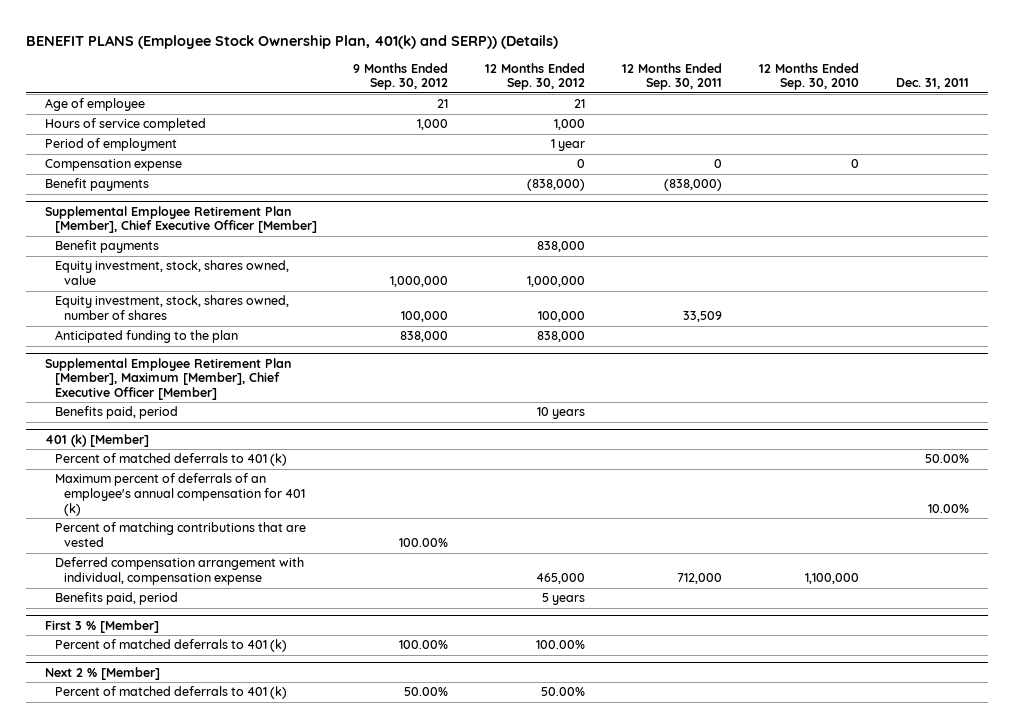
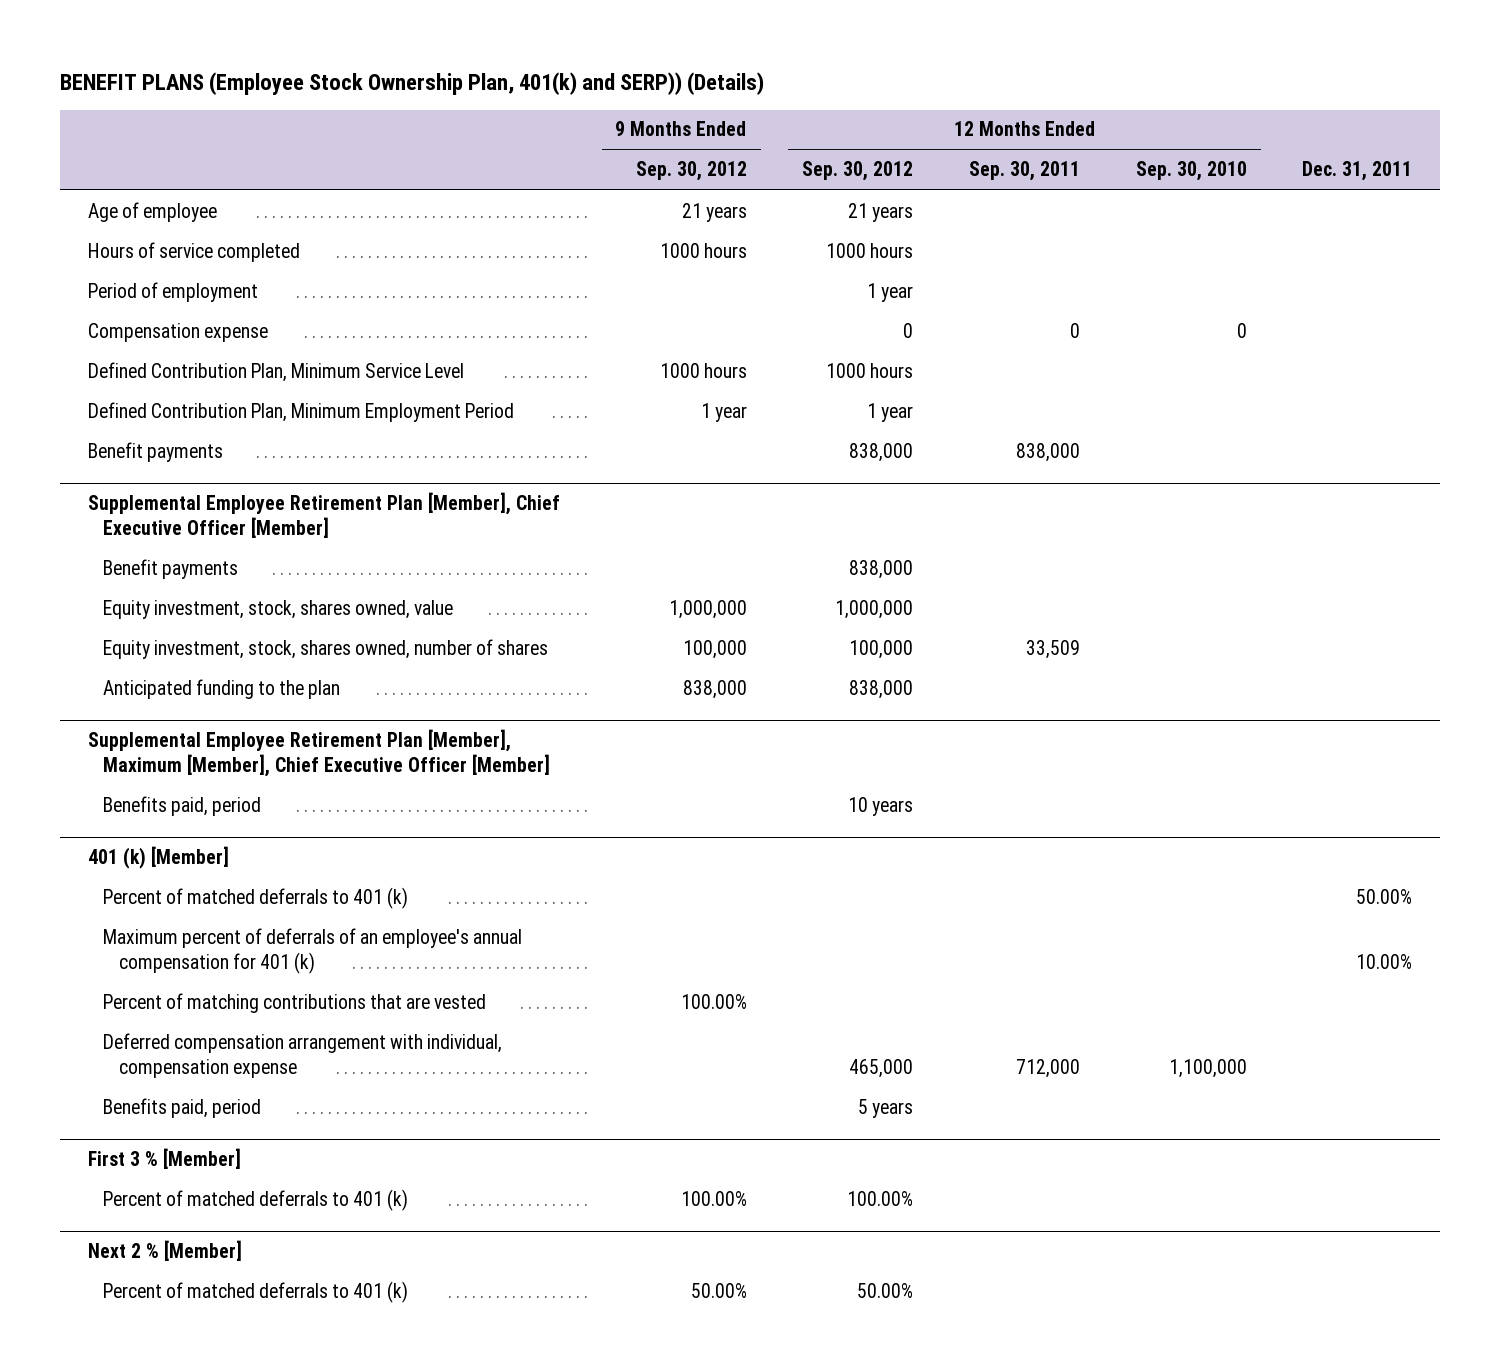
[437,99,449,109] 21 -> [681,202,747,222] 21 years
[574,99,586,109] 21 -> [848,202,914,222] 21 years
[417,119,449,131] 1,000 -> [659,242,747,258] 1000 hours
[554,119,586,131] 1,000 -> [826,242,914,258] 1000 hours
none -> [88,361,465,382] Defined Contribution Plan, Minimum Service Level
none -> [88,401,515,422] Defined Contribution Plan, Minimum Employment Period
[527,179,586,192] (838,000) -> [849,442,914,462] 838,000
[664,179,723,192] (838,000) -> [1016,442,1081,462] 838,000

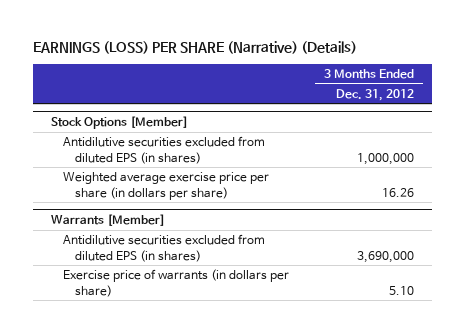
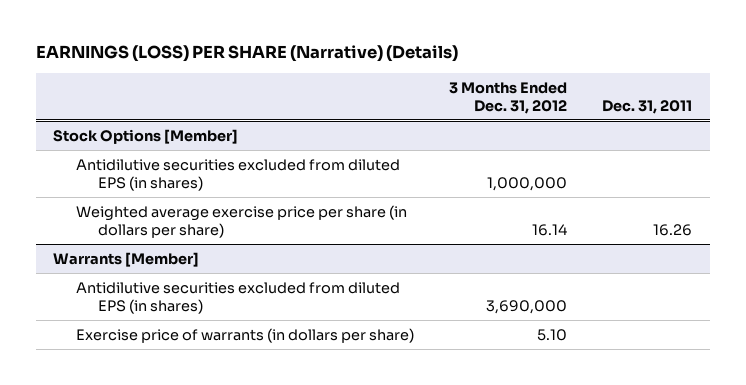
none -> [602,99,693,114] Dec. 31, 2011
[382,187,415,197] 16.26 -> [532,223,568,236] 16.14

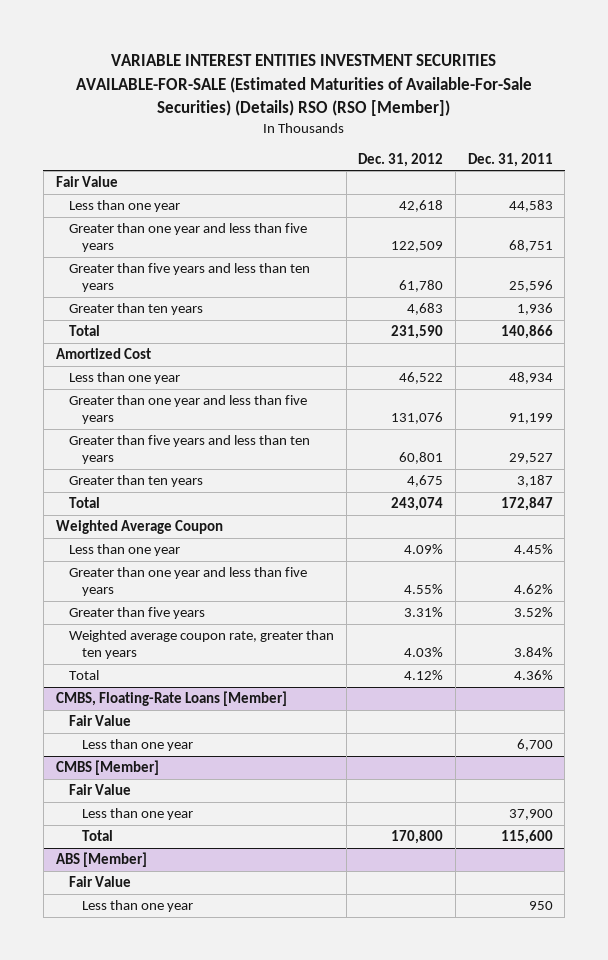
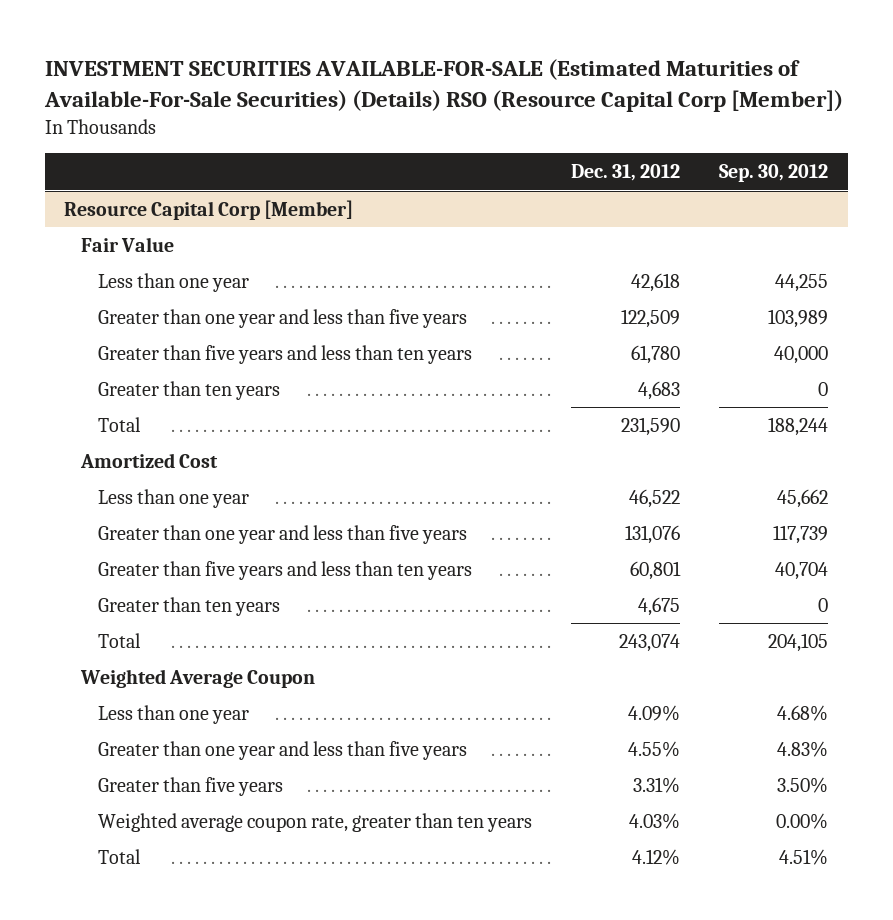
[76,54,533,116] VARIABLE INTEREST ENTITIES INVESTMENT SECURITIES AVAILABLE-FOR-SALE (Estimated Maturities of Available-For-Sale Securities) (Details) RSO (RSO [Member]) -> [43,58,843,112] INVESTMENT SECURITIES AVAILABLE-FOR-SALE (Estimated Maturities of Available-For-Sale Securities) (Details) RSO (Resource Capital Corp [Member])
[467,152,553,167] Dec. 31, 2011 -> none
none -> [719,164,829,183] Sep. 30, 2012
none -> [64,199,354,220] Resource Capital Corp [Member]
[55,691,287,707] CMBS, Floating-Rate Loans [Member] -> none
[68,715,131,727] Fair Value -> none
[82,739,194,752] Less than one year -> none
[55,760,159,776] CMBS [Member] -> none
[68,784,131,796] Fair Value -> none
[82,808,194,821] Less than one year -> none
[82,830,114,842] Total -> none
[55,852,147,868] ABS [Member] -> none
[68,876,131,888] Fair Value -> none
[82,900,194,913] Less than one year -> none

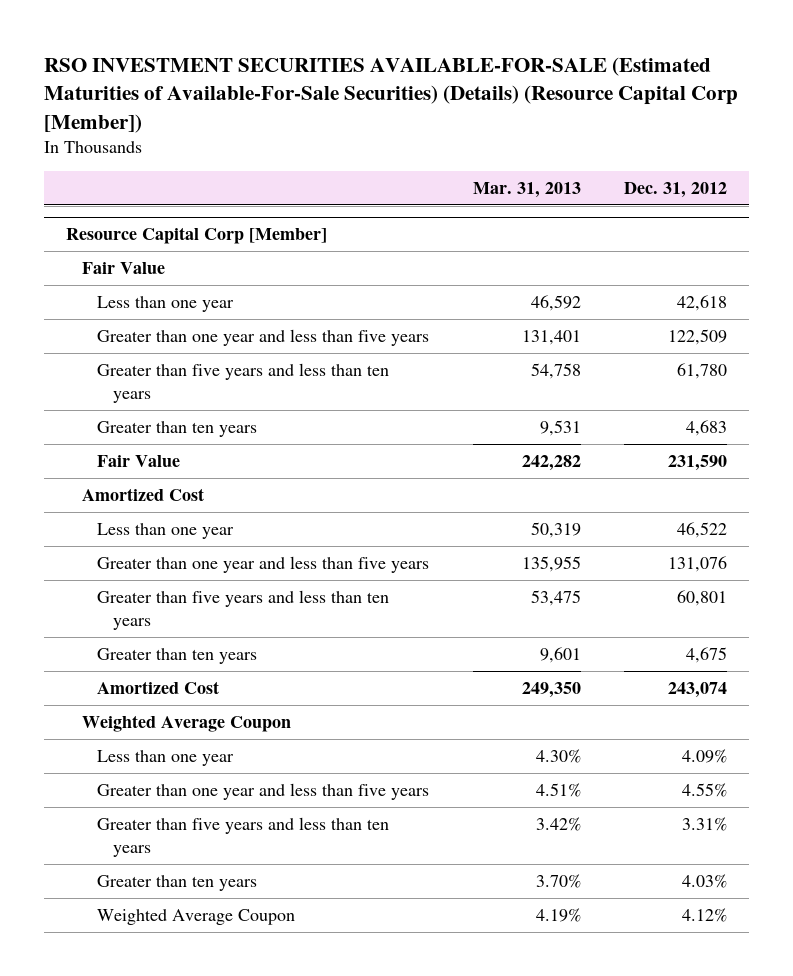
[43,58,843,112] INVESTMENT SECURITIES AVAILABLE-FOR-SALE (Estimated Maturities of Available-For-Sale Securities) (Details) RSO (Resource Capital Corp [Member]) -> [43,57,738,133] RSO INVESTMENT SECURITIES AVAILABLE-FOR-SALE (Estimated Maturities of Available-For-Sale Securities) (Details) (Resource Capital Corp [Member])
[719,164,829,183] Sep. 30, 2012 -> none
none -> [472,182,581,199] Mar. 31, 2013
[97,416,141,432] Total -> [97,454,181,467] Fair Value
[97,632,141,648] Total -> [97,680,220,694] Amortized Cost
[97,776,283,796] Greater than five years -> [97,816,390,857] Greater than five years and less than ten years
[97,812,532,832] Weighted average coupon rate, greater than ten years -> [97,874,258,891] Greater than ten years
[97,848,141,864] Total -> [97,908,296,925] Weighted Average Coupon

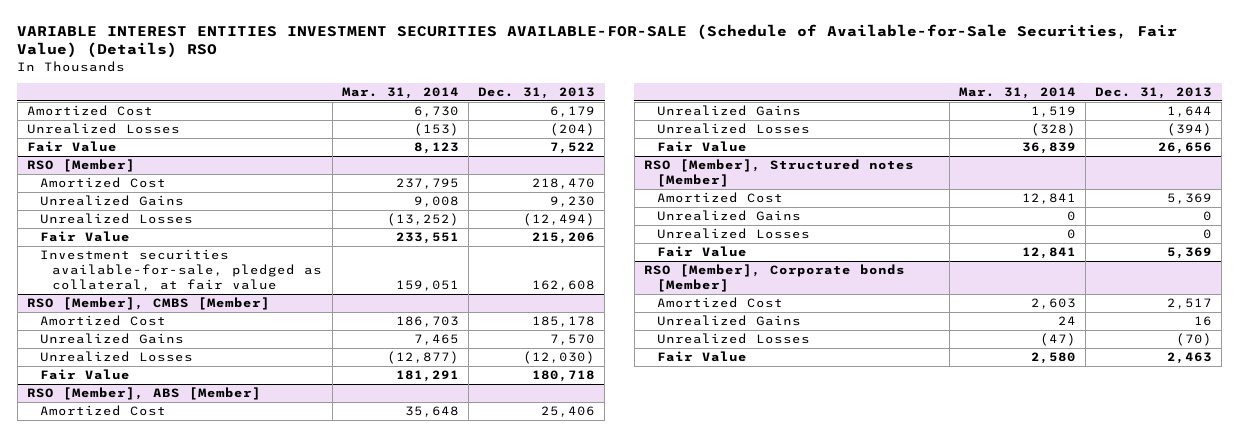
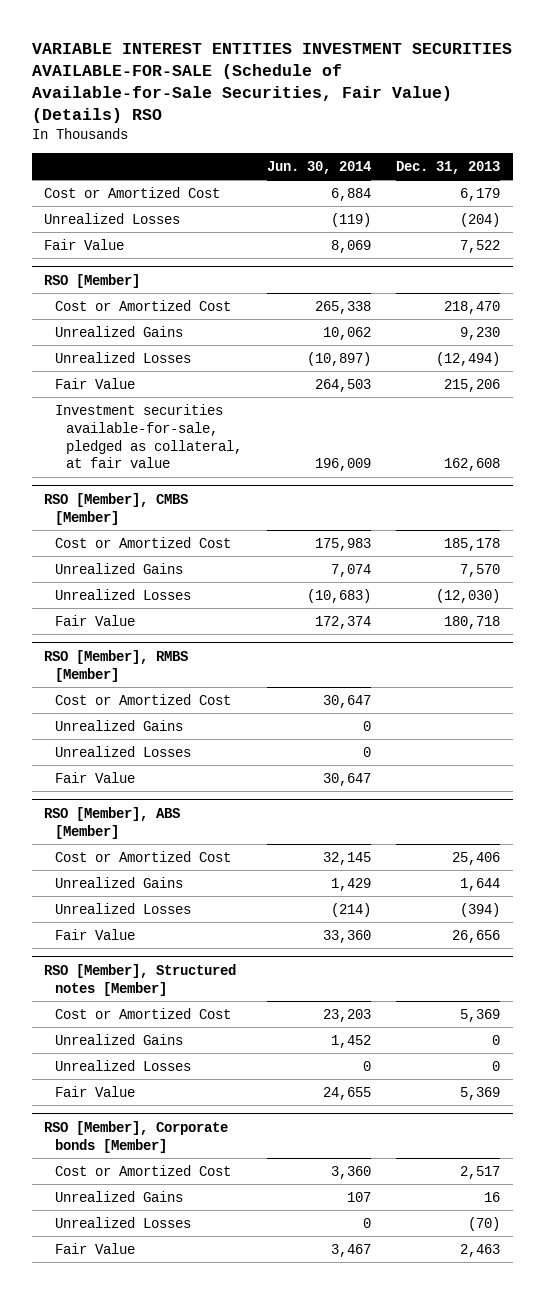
[341,86,459,99] Mar. 31, 2014 -> none
none -> [267,160,372,174] Jun. 30, 2014
[26,105,153,117] Amortized Cost -> [44,186,221,198] Cost or Amortized Cost
[39,177,166,189] Amortized Cost -> [55,299,232,311] Cost or Amortized Cost
[39,315,166,327] Amortized Cost -> [55,536,232,548] Cost or Amortized Cost
none -> [44,649,189,682] RSO [Member], RMBS [Member]
none -> [55,693,232,705] Cost or Amortized Cost
none -> [55,719,184,731] Unrealized Gains
none -> [55,745,192,757] Unrealized Losses
none -> [55,771,136,783] Fair Value
[39,405,166,417] Amortized Cost -> [55,850,232,862] Cost or Amortized Cost
[656,192,783,204] Amortized Cost -> [55,1007,232,1019] Cost or Amortized Cost
[656,297,783,309] Amortized Cost -> [55,1164,232,1176] Cost or Amortized Cost

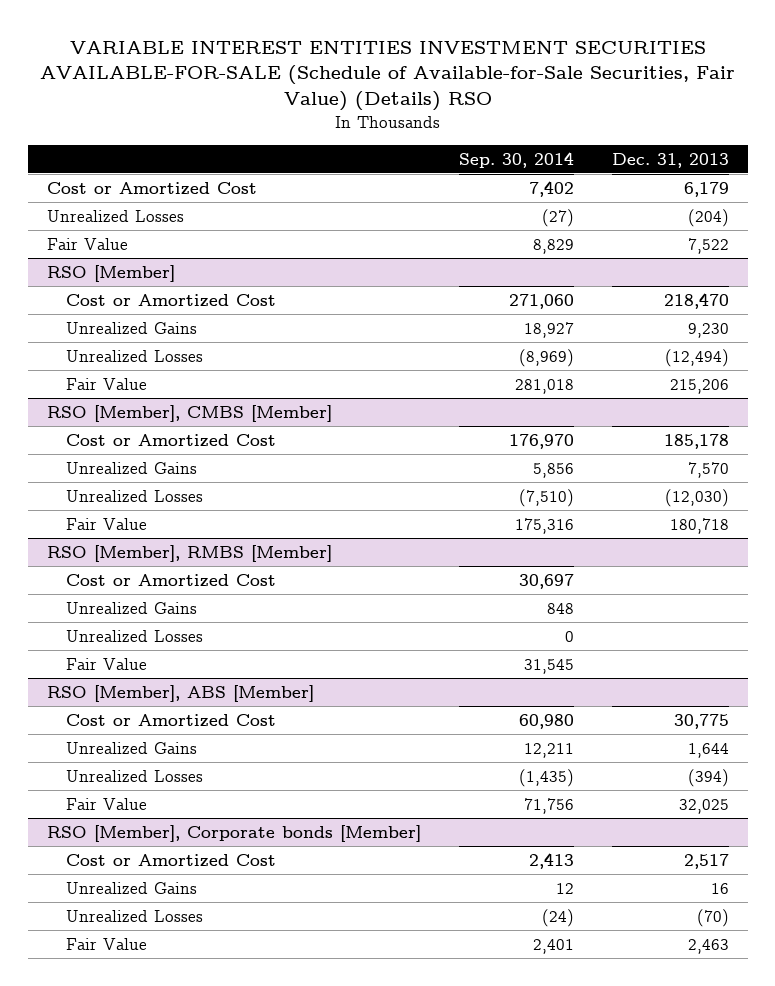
[267,160,372,174] Jun. 30, 2014 -> none
none -> [458,151,574,168] Sep. 30, 2014
[55,403,243,469] Investment securities available-for-sale, pledged as collateral, at fair value -> none
[452,851,501,865] 25,406 -> [673,713,729,729] 30,775
[44,963,237,996] RSO [Member], Structured notes [Member] -> none
[55,1007,232,1019] Cost or Amortized Cost -> none
[55,1033,184,1045] Unrealized Gains -> none
[55,1059,192,1071] Unrealized Losses -> none
[55,1085,136,1097] Fair Value -> none
[452,929,501,943] 26,656 -> [678,798,729,814] 32,025

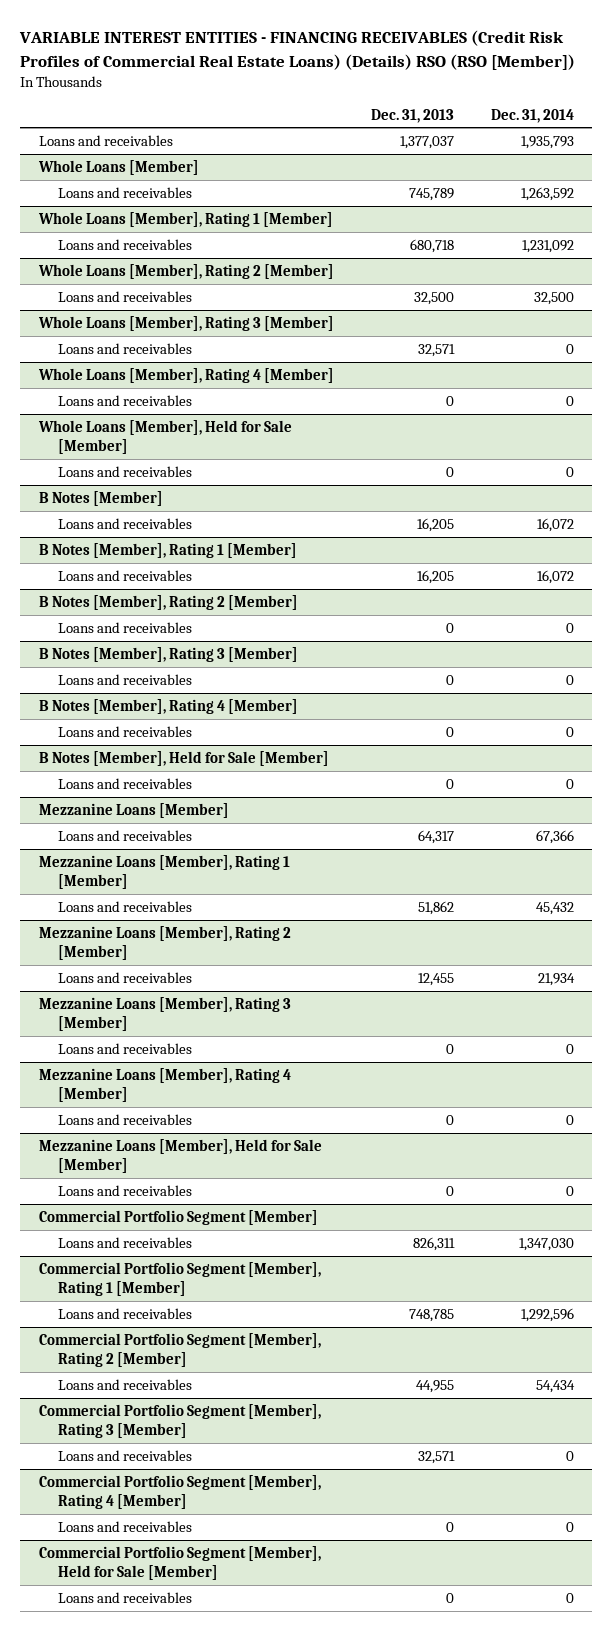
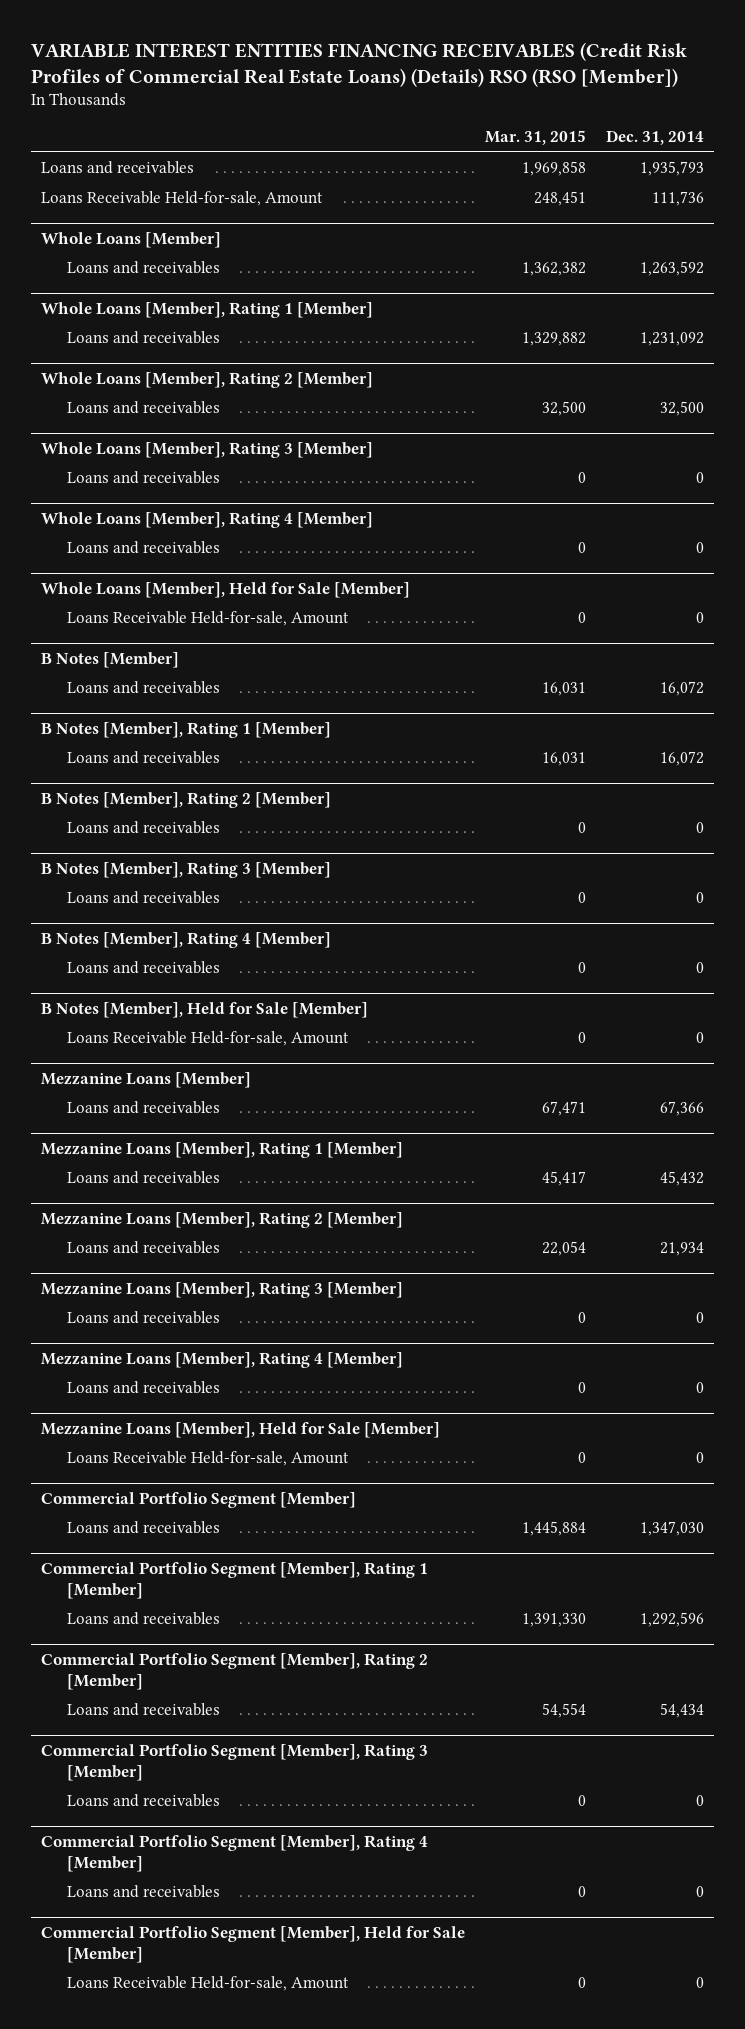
[19,30,576,70] VARIABLE INTEREST ENTITIES - FINANCING RECEIVABLES (Credit Risk Profiles of Commercial Real Estate Loans) (Details) RSO (RSO [Member]) -> [30,41,687,87] VARIABLE INTEREST ENTITIES FINANCING RECEIVABLES (Credit Risk Profiles of Commercial Real Estate Loans) (Details) RSO (RSO [Member])
[370,108,454,123] Dec. 31, 2013 -> none
none -> [484,130,586,146] Mar. 31, 2015
none -> [40,191,323,207] Loans Receivable Held-for-sale, Amount
[58,466,193,478] Loans and receivables -> none
none -> [66,611,349,627] Loans Receivable Held-for-sale, Amount
[58,778,193,790] Loans and receivables -> none
none -> [66,1031,349,1047] Loans Receivable Held-for-sale, Amount
[58,1185,193,1197] Loans and receivables -> none
none -> [66,1451,349,1467] Loans Receivable Held-for-sale, Amount
[58,1592,193,1604] Loans and receivables -> none
none -> [66,1976,349,1992] Loans Receivable Held-for-sale, Amount

